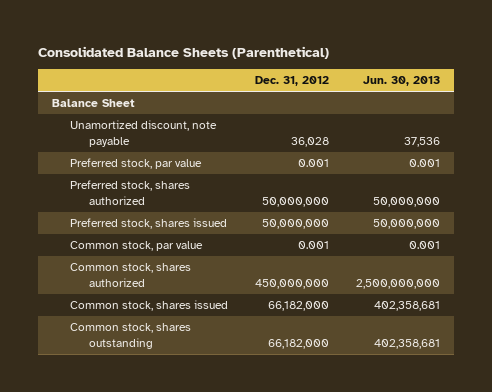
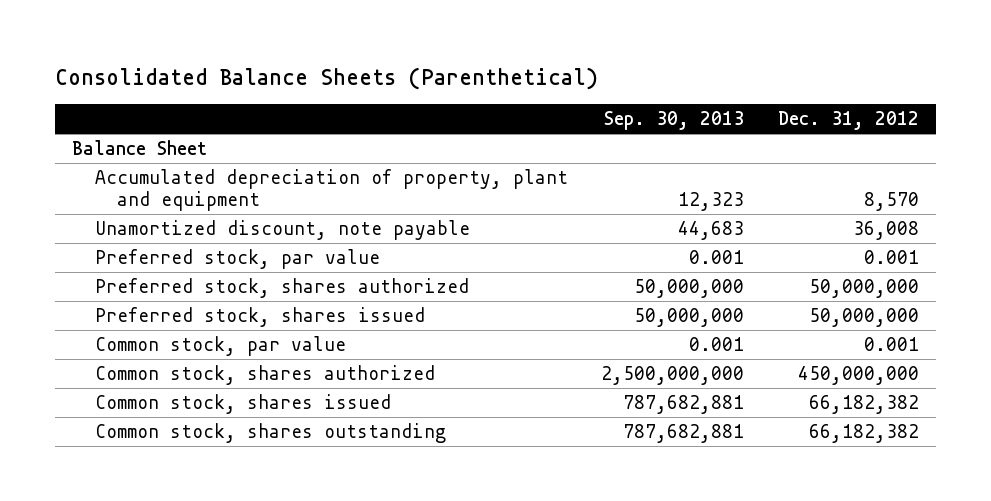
[363,76,441,87] Jun. 30, 2013 -> none
none -> [604,111,745,131] Sep. 30, 2013
none -> [94,169,568,212] Accumulated depreciation of property, plant and equipment
[291,136,330,147] 36,028 -> [853,221,920,241] 36,008
[268,301,330,312] 66,182,000 -> [809,395,920,415] 66,182,382
[268,338,330,349] 66,182,000 -> [809,424,920,444] 66,182,382

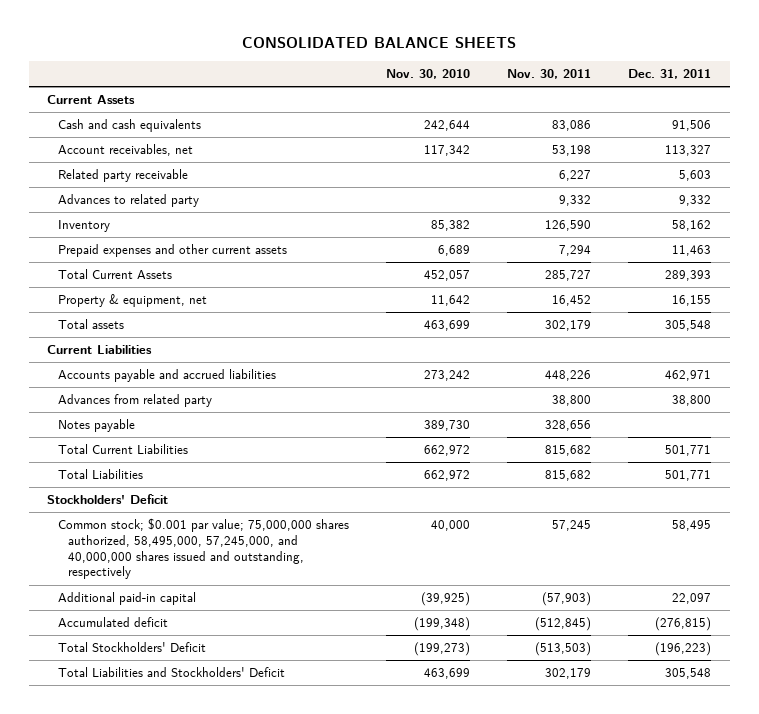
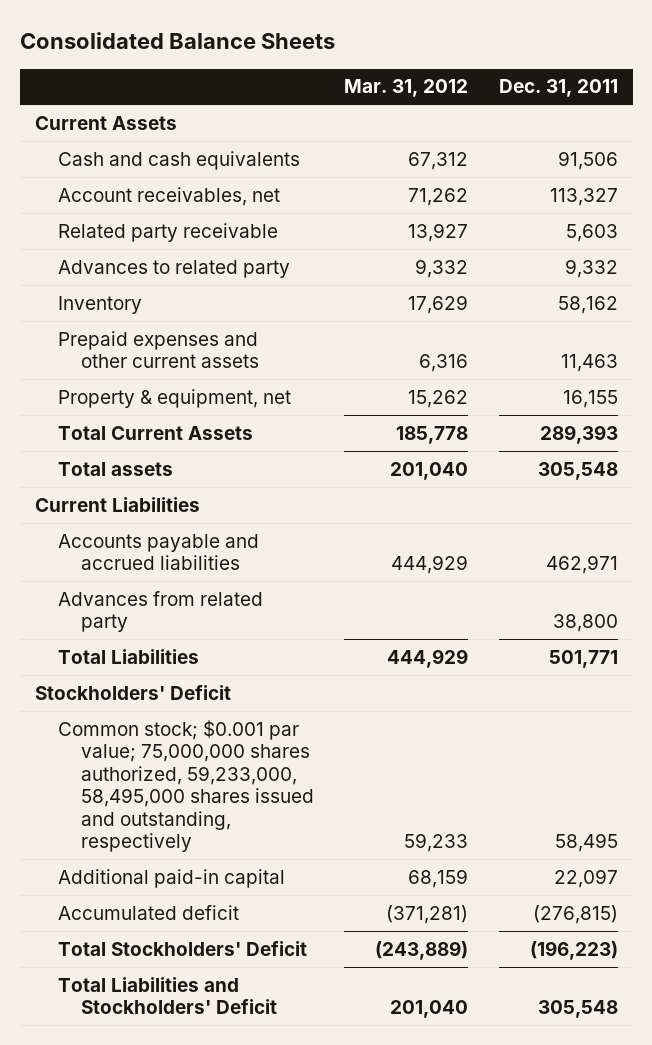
[242,37,517,49] CONSOLIDATED BALANCE SHEETS -> [19,32,335,50] Consolidated Balance Sheets
[386,69,471,80] Nov. 30, 2010 -> none
[507,69,592,80] Nov. 30, 2011 -> none
none -> [344,79,469,98] Mar. 31, 2012
[57,269,172,280] Total Current Assets -> [57,425,253,440] Total Current Assets
[57,419,135,433] Notes payable -> none
[57,444,188,455] Total Current Liabilities -> none
[57,518,349,580] Common stock; $0.001 par value; 75,000,000 shares authorized, 58,495,000, 57,245,000, and 40,000,000 shares issued and outstanding, respectively -> [57,719,315,853] Common stock; $0.001 par value; 75,000,000 shares authorized, 59,233,000, 58,495,000 shares issued and outstanding, respectively

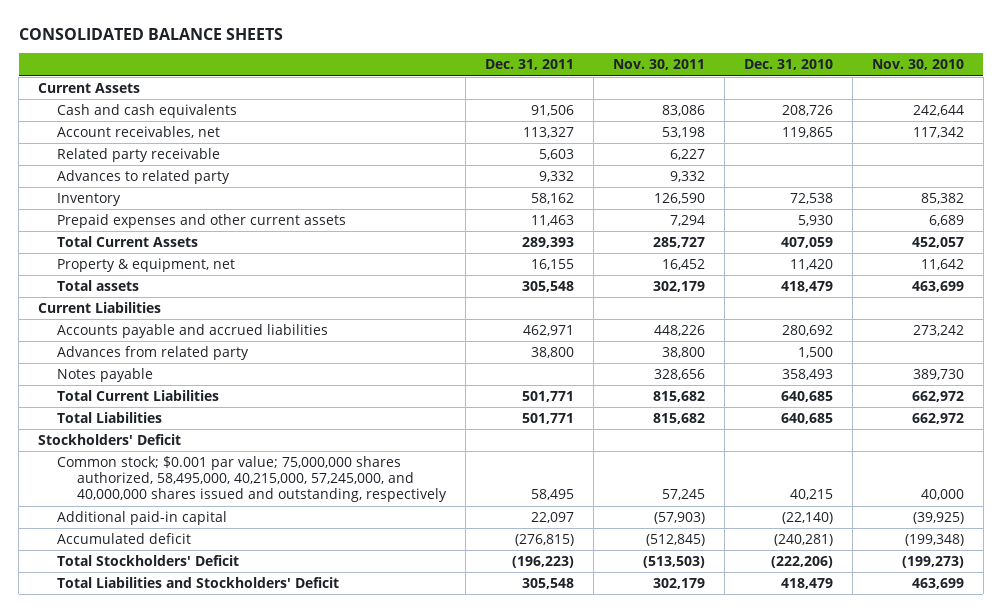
[19,32,335,50] Consolidated Balance Sheets -> [18,27,283,40] CONSOLIDATED BALANCE SHEETS
[344,79,469,98] Mar. 31, 2012 -> none
none -> [612,59,705,71] Nov. 30, 2011
none -> [743,59,833,71] Dec. 31, 2010
none -> [871,59,964,71] Nov. 30, 2010
[57,388,291,408] Property & equipment, net -> [57,258,236,273] Property & equipment, net
none -> [57,368,154,383] Notes payable
none -> [57,390,220,402] Total Current Liabilities
[57,719,315,853] Common stock; $0.001 par value; 75,000,000 shares authorized, 59,233,000, 58,495,000 shares issued and outstanding, respectively -> [57,456,447,503] Common stock; $0.001 par value; 75,000,000 shares authorized, 58,495,000, 40,215,000, 57,245,000, and 40,000,000 shares issued and outstanding, respectively

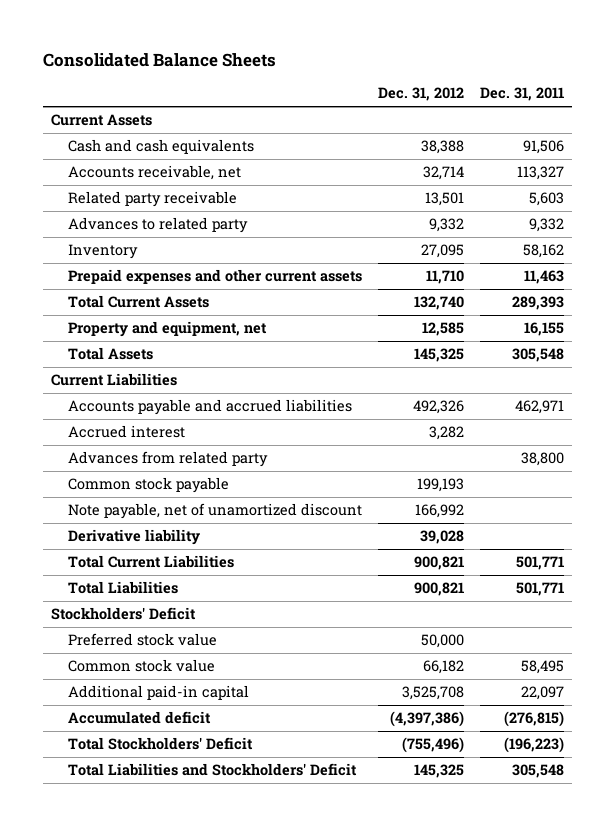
[18,27,283,40] CONSOLIDATED BALANCE SHEETS -> [42,52,276,67] Consolidated Balance Sheets
[612,59,705,71] Nov. 30, 2011 -> none
[743,59,833,71] Dec. 31, 2010 -> none
[871,59,964,71] Nov. 30, 2010 -> none
none -> [378,87,465,102] Dec. 31, 2012
[57,126,221,139] Account receivables, net -> [68,165,242,181] Accounts receivable, net
[57,258,236,273] Property & equipment, net -> [68,321,268,338] Property and equipment, net
[57,280,140,292] Total assets -> [68,347,154,361] Total Assets
none -> [68,425,186,439] Accrued interest
none -> [68,477,230,494] Common stock payable
[57,368,154,383] Notes payable -> [68,503,363,520] Note payable, net of unamortized discount
none -> [68,529,201,546] Derivative liability
none -> [68,633,218,647] Preferred stock value
[57,456,447,503] Common stock; $0.001 par value; 75,000,000 shares authorized, 58,495,000, 40,215,000, 57,245,000, and 40,000,000 shares issued and outstanding, respectively -> [68,659,216,673] Common stock value

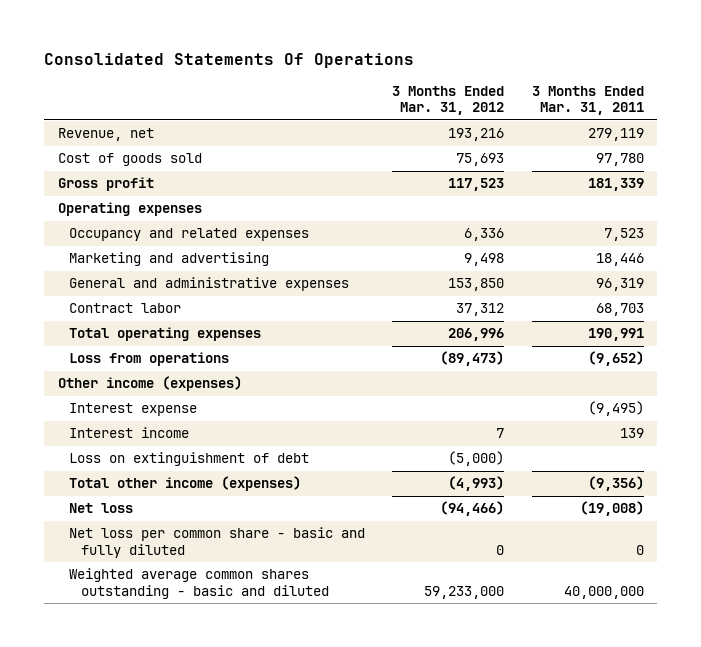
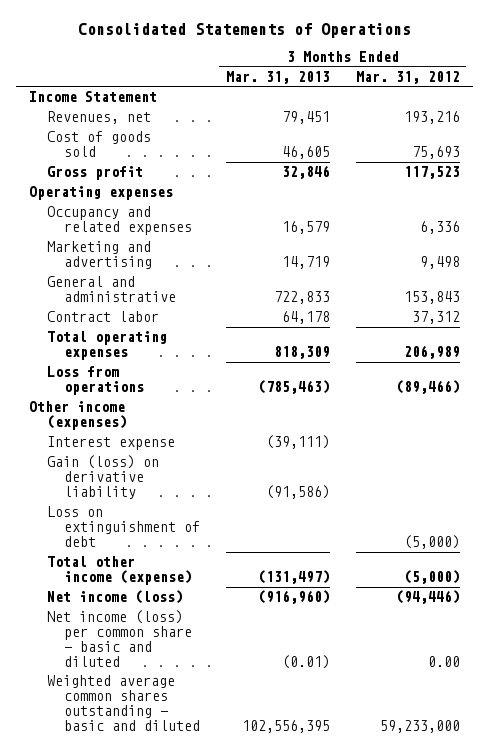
[44,53,415,69] Consolidated Statements Of Operations -> [77,23,411,39] Consolidated Statements of Operations
[531,86,644,116] 3 Months Ended Mar. 31, 2011 -> none
none -> [225,71,330,85] Mar. 31, 2013
none -> [29,91,158,103] Income Statement
[57,128,154,142] Revenue, net -> [46,111,151,125] Revenues, net
[69,277,350,292] General and administrative expenses -> [46,276,176,303] General and administrative
[448,278,505,292] 153,850 -> [403,291,460,305] 153,843
[448,328,505,342] 206,996 -> [403,345,460,360] 206,989
[440,351,505,367] (89,473) -> [395,380,460,395] (89,466)
[69,427,190,439] Interest income -> none
none -> [46,455,159,500] Gain (loss) on derivative liability
[69,476,302,492] Total other income (expenses) -> [46,556,192,586] Total other income (expense)
[448,476,505,492] (4,993) -> [403,570,460,585] (5,000)
[69,503,134,514] Net loss -> [46,590,183,605] Net income (loss)
[440,501,505,517] (94,466) -> [395,590,460,605] (94,446)
[69,527,366,558] Net loss per common share - basic and fully diluted -> [46,610,192,668] Net income (loss) per common share - basic and diluted
[496,544,505,555] 0 -> [427,656,460,668] 0.00

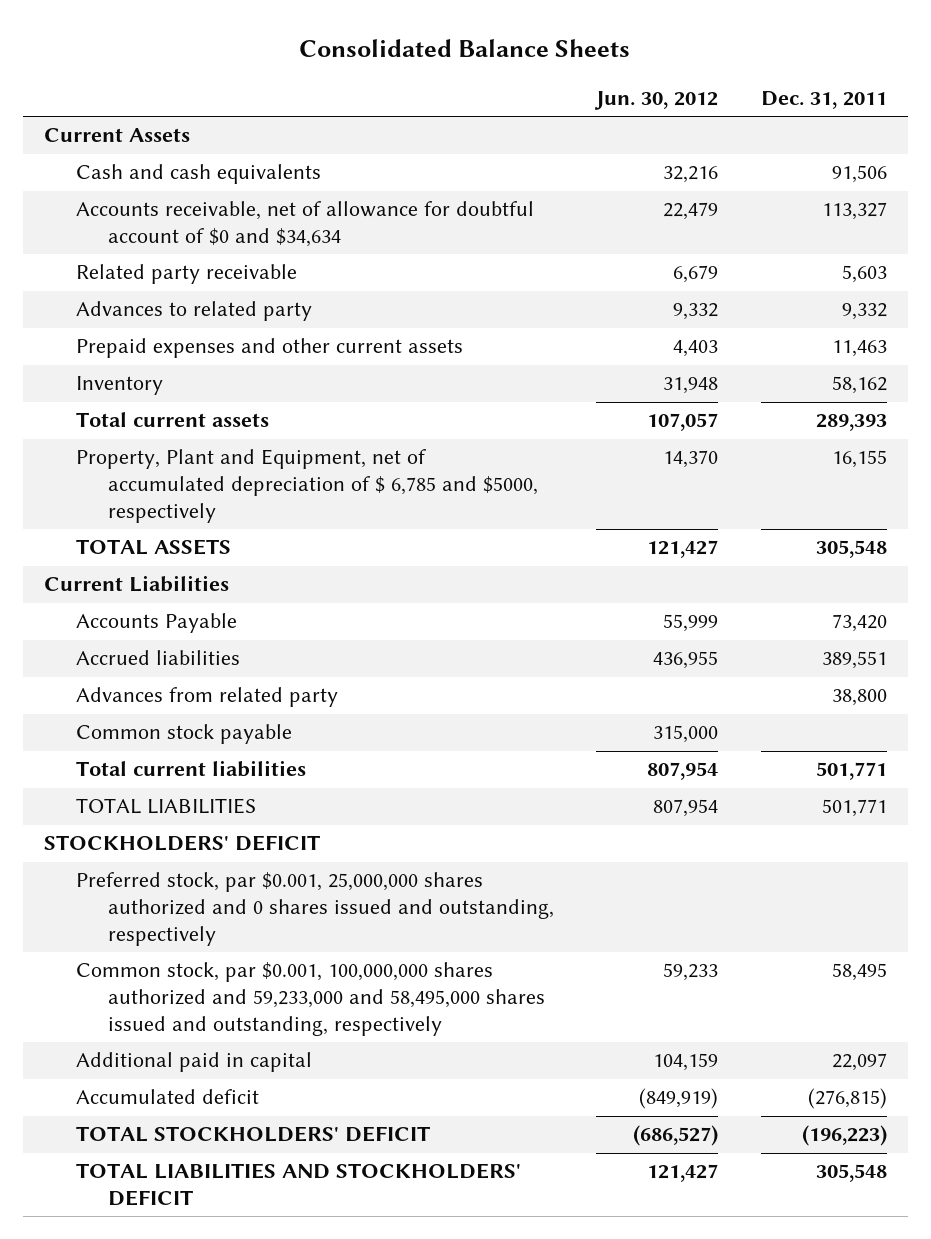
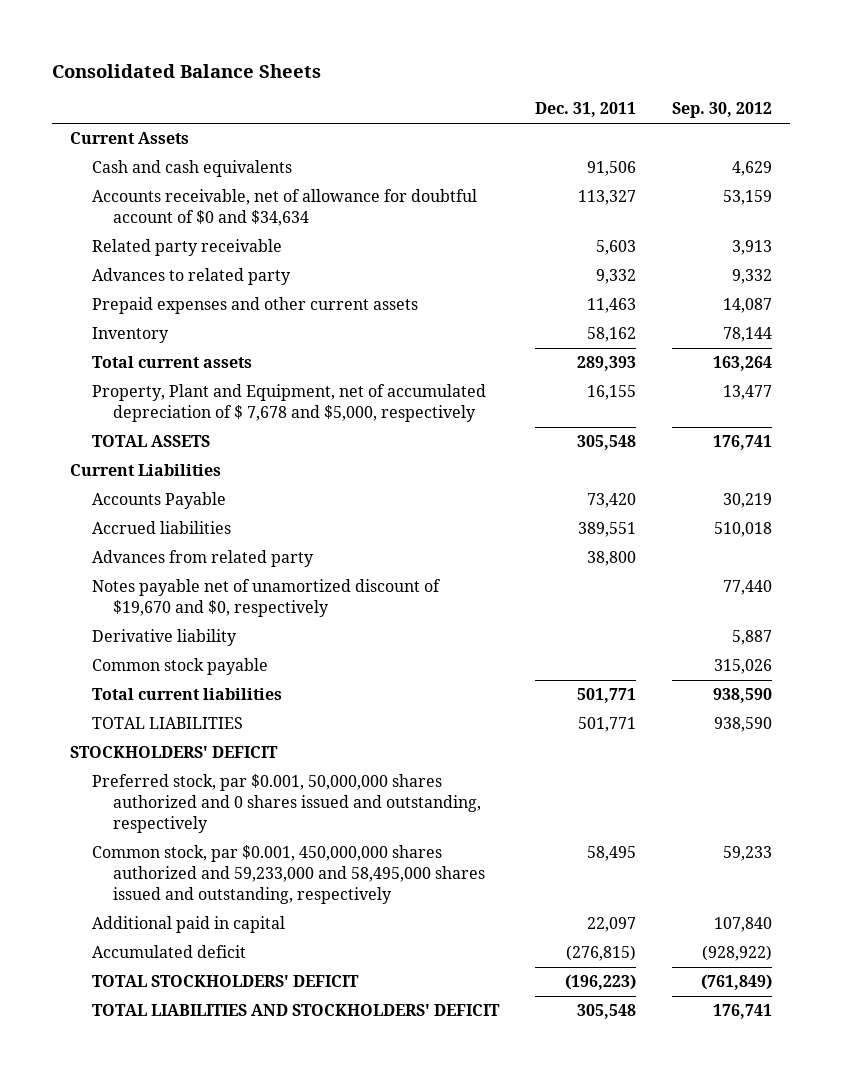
[594,90,719,110] Jun. 30, 2012 -> none
none -> [671,102,772,119] Sep. 30, 2012
[76,449,538,523] Property, Plant and Equipment, net of accumulated depreciation of $ 6,785 and $5000, respectively -> [91,384,486,423] Property, Plant and Equipment, net of accumulated depreciation of $ 7,678 and $5,000, respectively
none -> [91,579,441,618] Notes payable net of unamortized discount of $19,670 and $0, respectively
none -> [91,629,237,647] Derivative liability
[76,872,554,946] Preferred stock, par $0.001, 25,000,000 shares authorized and 0 shares issued and outstanding, respectively -> [91,774,482,834] Preferred stock, par $0.001, 50,000,000 shares authorized and 0 shares issued and outstanding, respectively
[76,962,545,1036] Common stock, par $0.001, 100,000,000 shares authorized and 59,233,000 and 58,495,000 shares issued and outstanding, respectively -> [91,845,486,905] Common stock, par $0.001, 450,000,000 shares authorized and 59,233,000 and 58,495,000 shares issued and outstanding, respectively

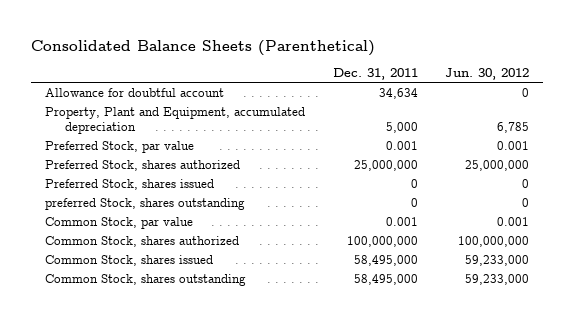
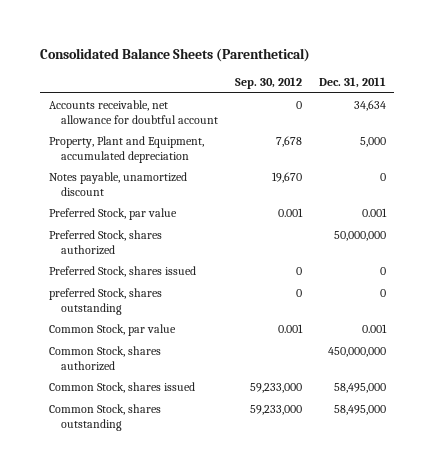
[445,68,530,81] Jun. 30, 2012 -> none
none -> [235,77,303,90] Sep. 30, 2012
[44,87,224,97] Allowance for doubtful account -> [48,99,219,124] Accounts receivable, net allowance for doubtful account
none -> [48,171,187,196] Notes payable, unamortized discount
[353,159,418,171] 25,000,000 -> [333,230,386,241] 50,000,000
[346,235,418,247] 100,000,000 -> [327,346,386,357] 450,000,000

